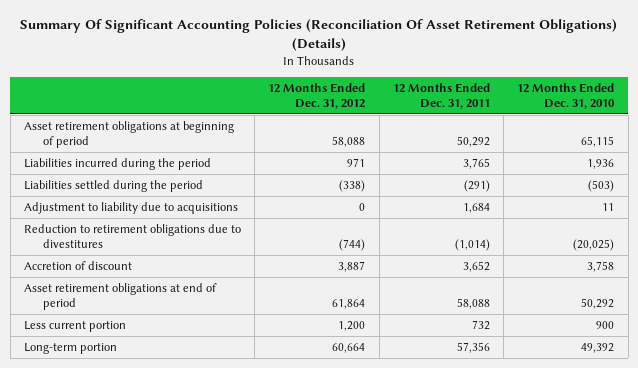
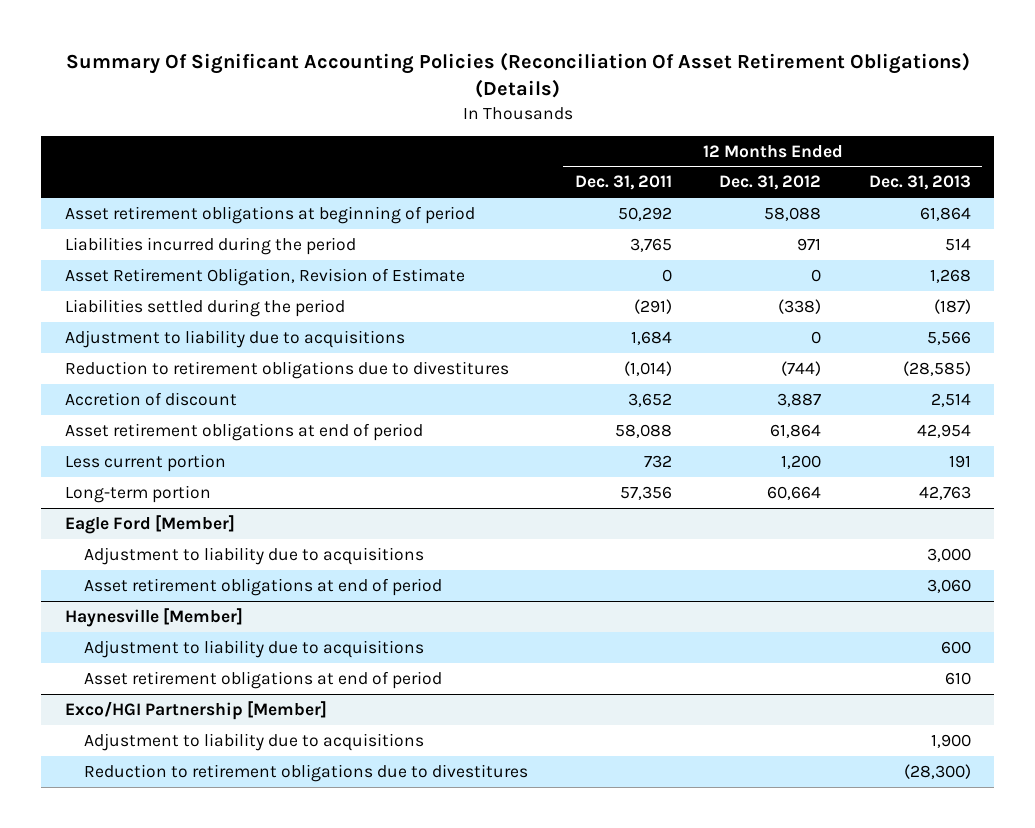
[517,83,616,109] 12 Months Ended Dec. 31, 2010 -> none
none -> [868,175,971,191] Dec. 31, 2013
none -> [64,267,465,286] Asset Retirement Obligation, Revision of Estimate
none -> [64,514,235,534] Eagle Ford [Member]
none -> [83,546,424,565] Adjustment to liability due to acquisitions
none -> [83,577,442,596] Asset retirement obligations at end of period
none -> [64,607,243,627] Haynesville [Member]
none -> [83,639,424,658] Adjustment to liability due to acquisitions
none -> [83,670,442,689] Asset retirement obligations at end of period
none -> [64,700,327,720] Exco/HGI Partnership [Member]
none -> [83,732,424,751] Adjustment to liability due to acquisitions
none -> [83,763,528,782] Reduction to retirement obligations due to divestitures

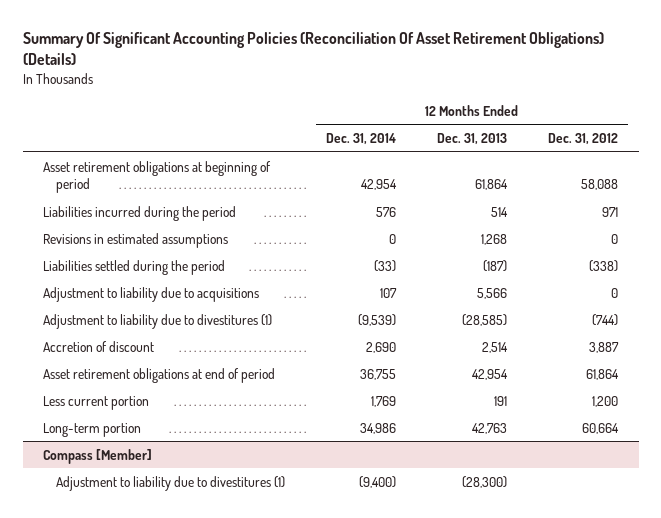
[574,175,672,191] Dec. 31, 2011 -> none
none -> [326,132,397,145] Dec. 31, 2014
[64,267,465,286] Asset Retirement Obligation, Revision of Estimate -> [43,232,229,248] Revisions in estimated assumptions
[64,360,509,379] Reduction to retirement obligations due to divestitures -> [43,313,273,329] Adjustment to liability due to divestitures (1)
[64,514,235,534] Eagle Ford [Member] -> none
[83,546,424,565] Adjustment to liability due to acquisitions -> none
[83,577,442,596] Asset retirement obligations at end of period -> none
[64,607,243,627] Haynesville [Member] -> none
[83,639,424,658] Adjustment to liability due to acquisitions -> none
[83,670,442,689] Asset retirement obligations at end of period -> none
[64,700,327,720] Exco/HGI Partnership [Member] -> none
[83,732,424,751] Adjustment to liability due to acquisitions -> none
none -> [43,448,153,464] Compass [Member]
[83,763,528,782] Reduction to retirement obligations due to divestitures -> [56,475,286,491] Adjustment to liability due to divestitures (1)

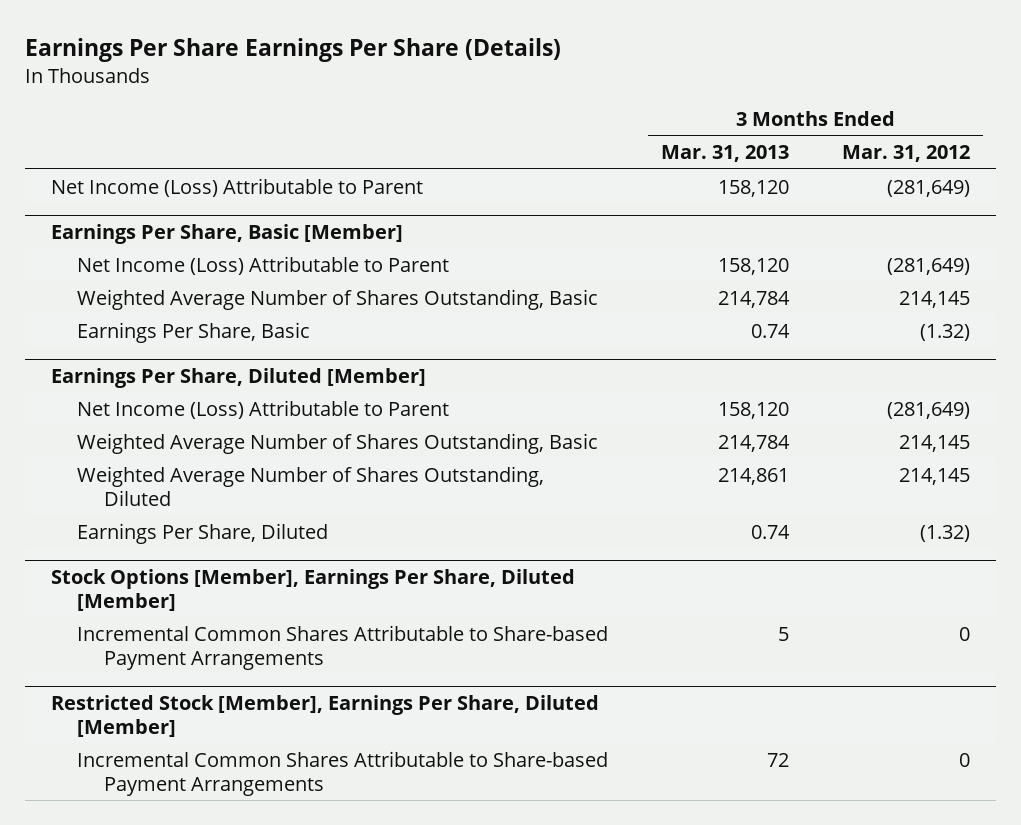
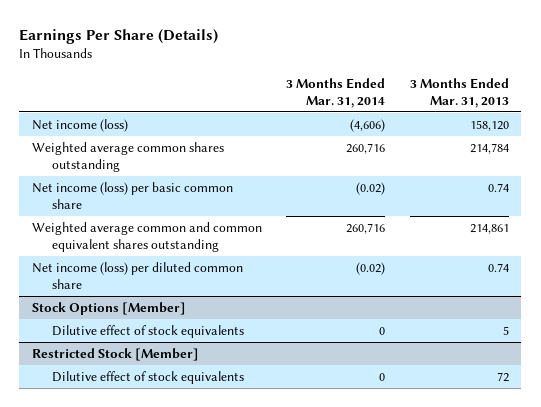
[24,37,561,62] Earnings Per Share Earnings Per Share (Details) -> [19,29,219,45] Earnings Per Share (Details)
[842,145,971,163] Mar. 31, 2012 -> none
none -> [286,77,386,108] 3 Months Ended Mar. 31, 2014
[51,223,404,244] Earnings Per Share, Basic [Member] -> none
[77,255,450,275] Net Income (Loss) Attributable to Parent -> none
[51,367,427,388] Earnings Per Share, Diluted [Member] -> none
[77,399,450,419] Net Income (Loss) Attributable to Parent -> none
[77,432,599,454] Weighted Average Number of Shares Outstanding, Basic -> none
[51,568,576,611] Stock Options [Member], Earnings Per Share, Diluted [Member] -> none
[51,694,600,737] Restricted Stock [Member], Earnings Per Share, Diluted [Member] -> none
[51,177,424,197] Net Income (Loss) Attributable to Parent -> [31,119,128,133] Net income (loss)
[77,288,599,310] Weighted Average Number of Shares Outstanding, Basic -> [31,142,224,172] Weighted average common shares outstanding
[77,321,311,343] Earnings Per Share, Basic -> [31,182,233,209] Net income (loss) per basic common share
[77,465,545,506] Weighted Average Number of Shares Outstanding, Diluted -> [31,222,262,252] Weighted average common and common equivalent shares outstanding
[77,522,329,544] Earnings Per Share, Diluted -> [31,262,243,289] Net income (loss) per diluted common share
none -> [31,302,186,316] Stock Options [Member]
[77,624,609,670] Incremental Common Shares Attributable to Share-based Payment Arrangements -> [52,325,245,339] Dilutive effect of stock equivalents
none -> [31,348,199,362] Restricted Stock [Member]
[77,750,609,796] Incremental Common Shares Attributable to Share-based Payment Arrangements -> [52,371,245,385] Dilutive effect of stock equivalents

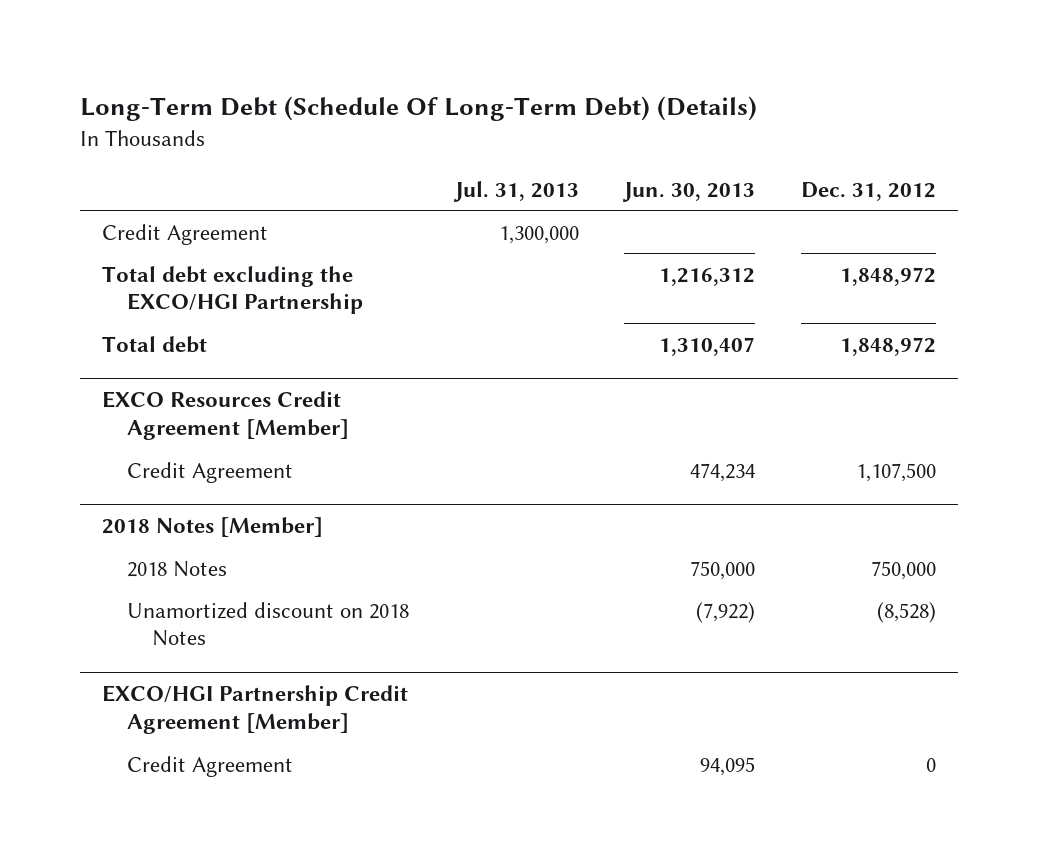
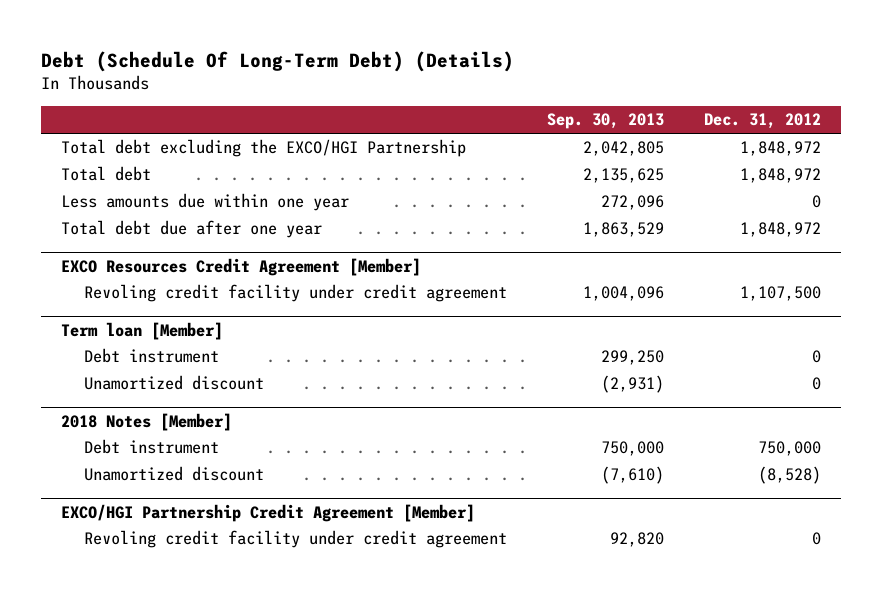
[79,95,757,121] Long-Term Debt (Schedule Of Long-Term Debt) (Details) -> [41,51,515,73] Debt (Schedule Of Long-Term Debt) (Details)
[452,180,579,202] Jul. 31, 2013 -> none
[622,181,756,202] Jun. 30, 2013 -> none
none -> [547,113,665,130] Sep. 30, 2013
[102,223,269,245] Credit Agreement -> none
none -> [61,193,350,212] Less amounts due within one year
none -> [61,220,323,239] Total debt due after one year
[127,461,294,483] Credit Agreement -> [84,284,508,303] Revoling credit facility under credit agreement
none -> [61,321,224,340] Term loan [Member]
none -> [84,348,220,364] Debt instrument
none -> [84,375,265,391] Unamortized discount
[127,560,228,577] 2018 Notes -> [84,439,220,455] Debt instrument
[127,601,410,647] Unamortized discount on 2018 Notes -> [84,466,265,482] Unamortized discount
[127,755,294,777] Credit Agreement -> [84,530,508,549] Revoling credit facility under credit agreement

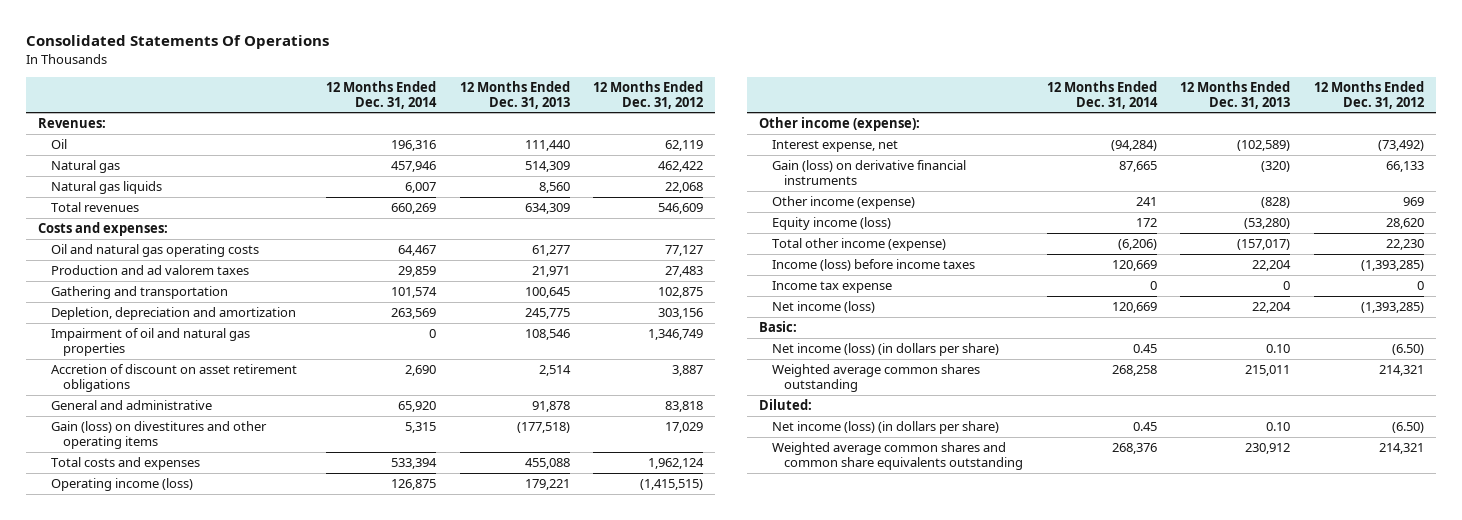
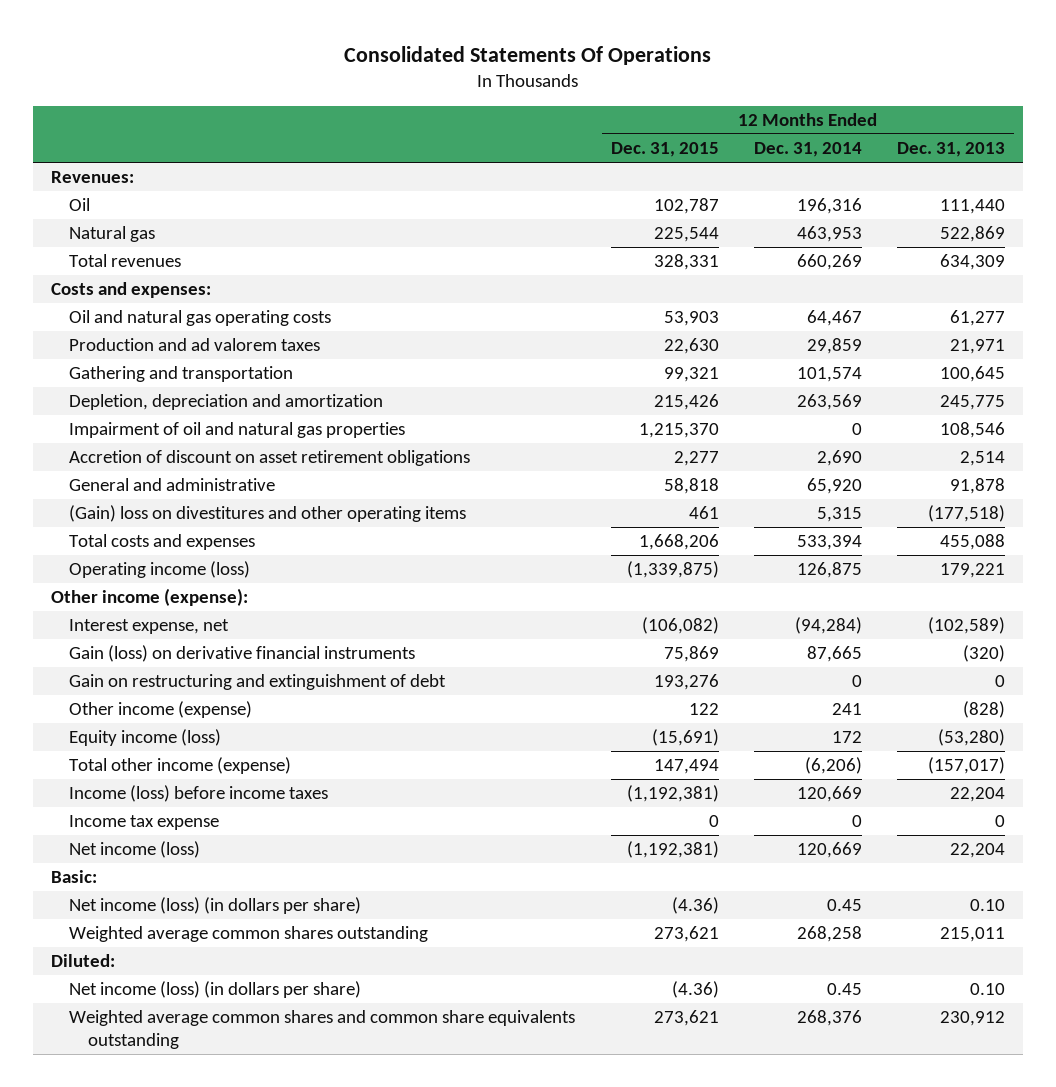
[593,80,704,109] 12 Months Ended Dec. 31, 2012 -> none
none -> [610,141,719,157] Dec. 31, 2015
[50,180,162,194] Natural gas liquids -> none
[390,160,436,172] 457,946 -> [797,226,863,243] 463,953
[524,160,570,172] 514,309 -> [940,226,1006,243] 522,869
[50,420,267,450] Gain (loss) on divestitures and other operating items -> [69,505,467,523] (Gain) loss on divestitures and other operating items
none -> [69,674,447,691] Gain on restructuring and extinguishment of debt

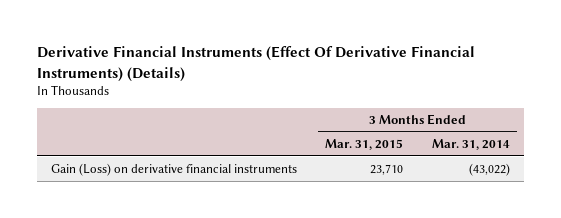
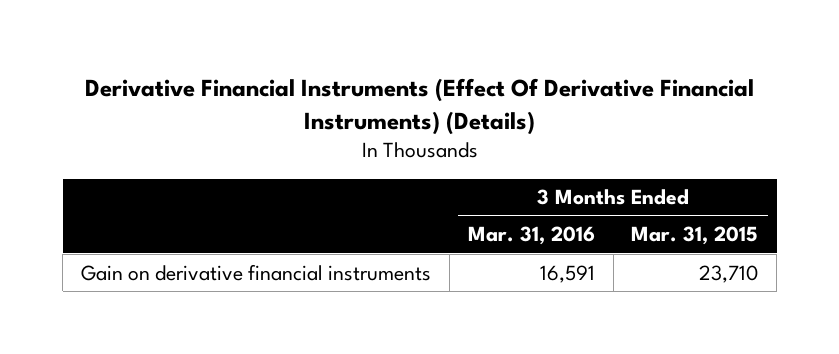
[431,139,510,151] Mar. 31, 2014 -> none
none -> [467,226,595,246] Mar. 31, 2016
[51,163,298,177] Gain (Loss) on derivative financial instruments -> [80,263,431,281] Gain on derivative financial instruments

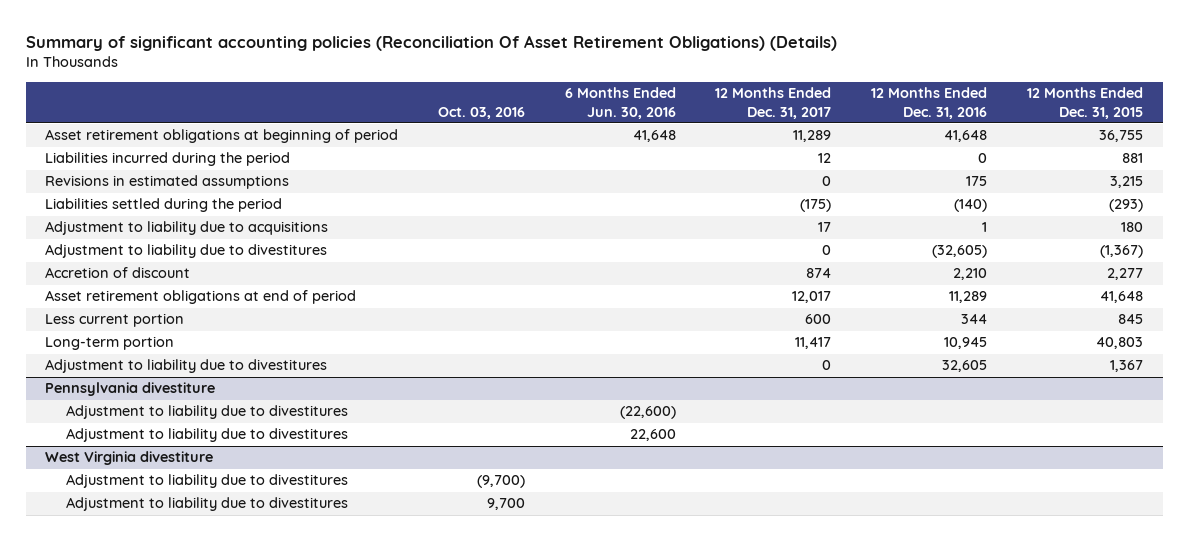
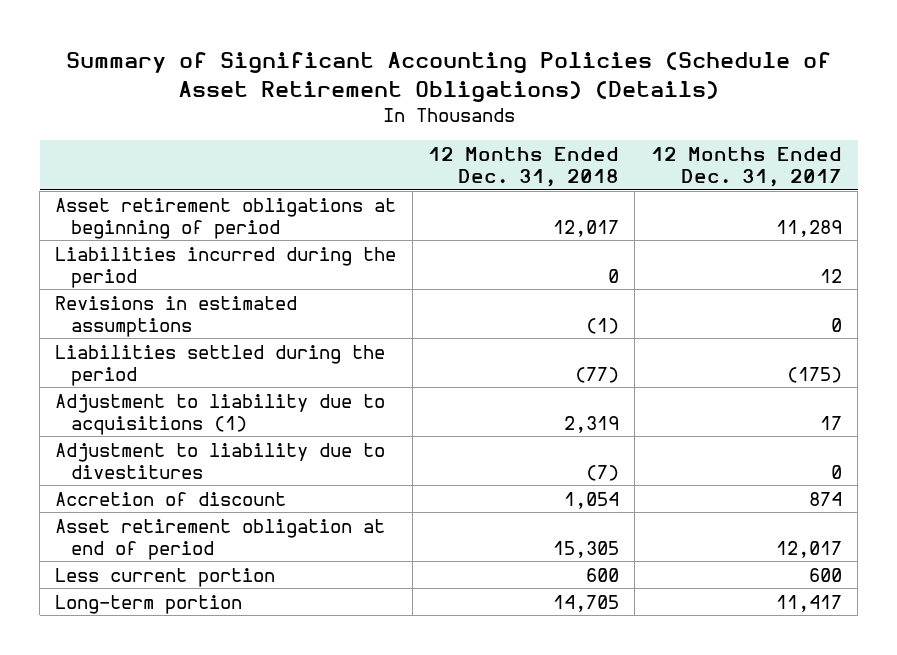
[25,34,837,51] Summary of significant accounting policies (Reconciliation Of Asset Retirement Obligations) (Details) -> [65,52,831,102] Summary of Significant Accounting Policies (Schedule of Asset Retirement Obligations) (Details)
[438,106,526,119] Oct. 03, 2016 -> none
[564,87,676,119] 6 Months Ended Jun. 30, 2016 -> none
[871,87,988,119] 12 Months Ended Dec. 31, 2016 -> none
[1026,87,1143,119] 12 Months Ended Dec. 31, 2015 -> none
none -> [428,147,620,188] 12 Months Ended Dec. 31, 2018
[45,221,329,236] Adjustment to liability due to acquisitions -> [55,393,386,435] Adjustment to liability due to acquisitions (1)
[45,290,357,305] Asset retirement obligations at end of period -> [55,518,386,560] Asset retirement obligation at end of period
[45,359,328,374] Adjustment to liability due to divestitures -> none
[45,382,216,397] Pennsylvania divestiture -> none
[66,405,349,420] Adjustment to liability due to divestitures -> none
[66,428,349,443] Adjustment to liability due to divestitures -> none
[45,451,214,466] West Virginia divestiture -> none
[66,474,349,489] Adjustment to liability due to divestitures -> none
[66,497,349,512] Adjustment to liability due to divestitures -> none

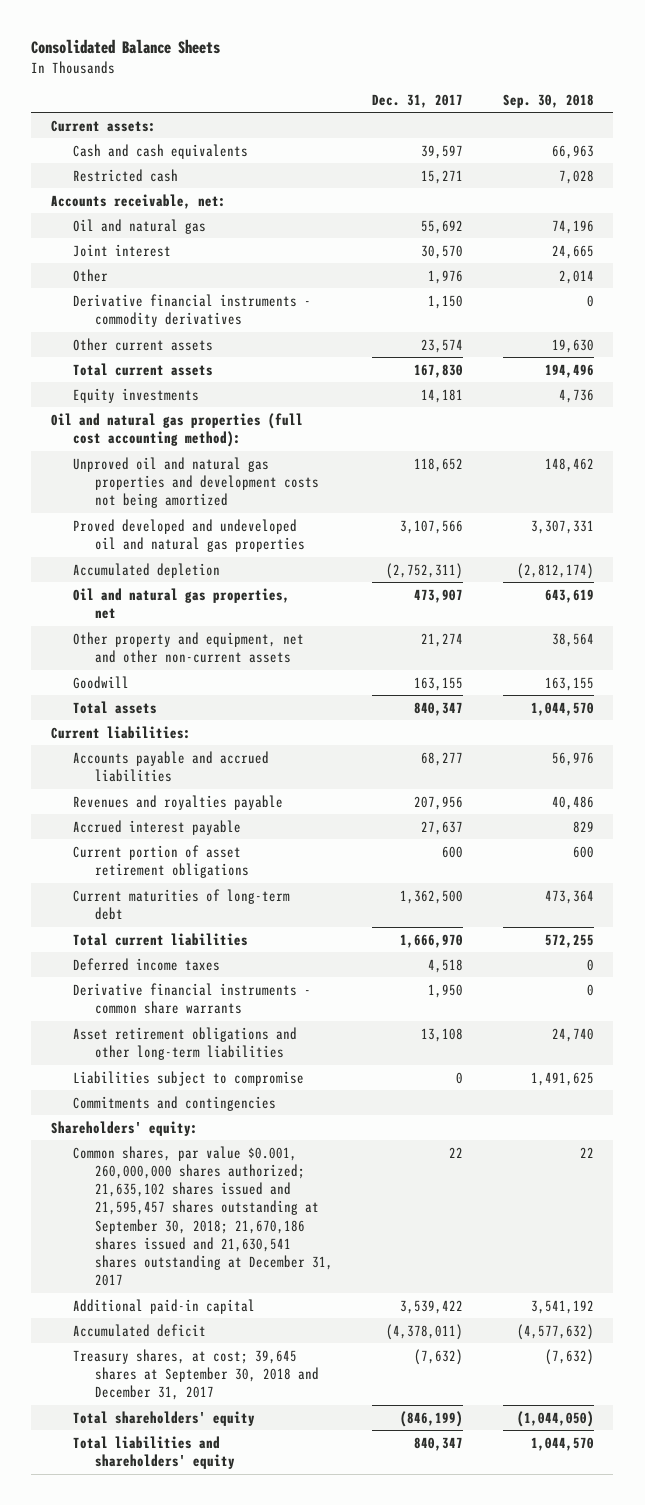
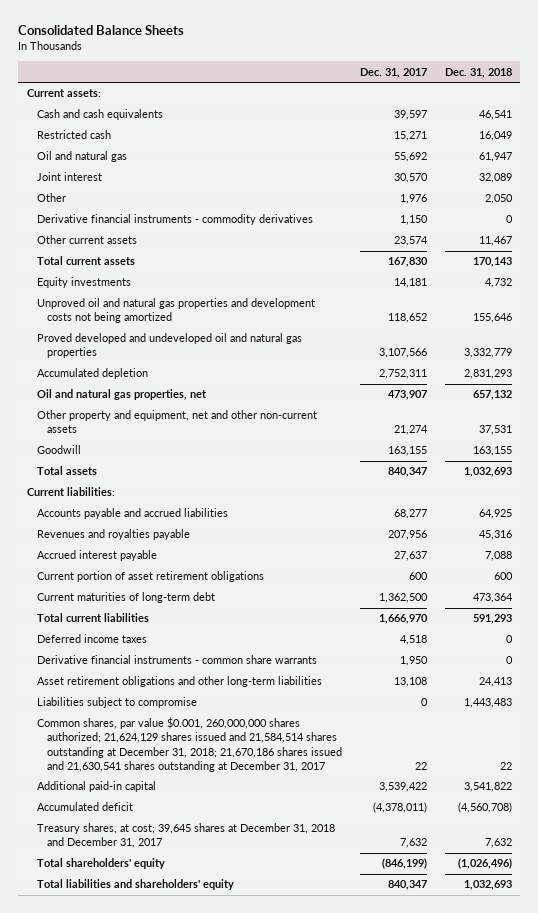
[502,93,594,108] Sep. 30, 2018 -> none
none -> [444,67,512,78] Dec. 31, 2018
[51,193,227,209] Accounts receivable, net: -> none
[51,412,304,447] Oil and natural gas properties (full cost accounting method): -> none
[386,562,464,579] (2,752,311) -> [378,369,427,380] 2,752,311
[72,1095,276,1111] Commitments and contingencies -> none
[51,1120,199,1136] Shareholders' equity: -> none
[72,1145,333,1287] Common shares, par value $0.001, 260,000,000 shares authorized; 21,635,102 shares issued and 21,595,457 shares outstanding at September 30, 2018; 21,670,186 shares issued and 21,630,541 shares outstanding at December 31, 2017 -> [36,717,343,772] Common shares, par value $0.001, 260,000,000 shares authorized; 21,624,129 shares issued and 21,584,514 shares outstanding at December 31, 2018; 21,670,186 shares issued and 21,630,541 shares outstanding at December 31, 2017
[72,1348,319,1401] Treasury shares, at cost; 39,645 shares at September 30, 2018 and December 31, 2017 -> [36,823,335,849] Treasury shares, at cost; 39,645 shares at December 31, 2018 and December 31, 2017
[414,1348,464,1365] (7,632) -> [399,838,427,849] 7,632

